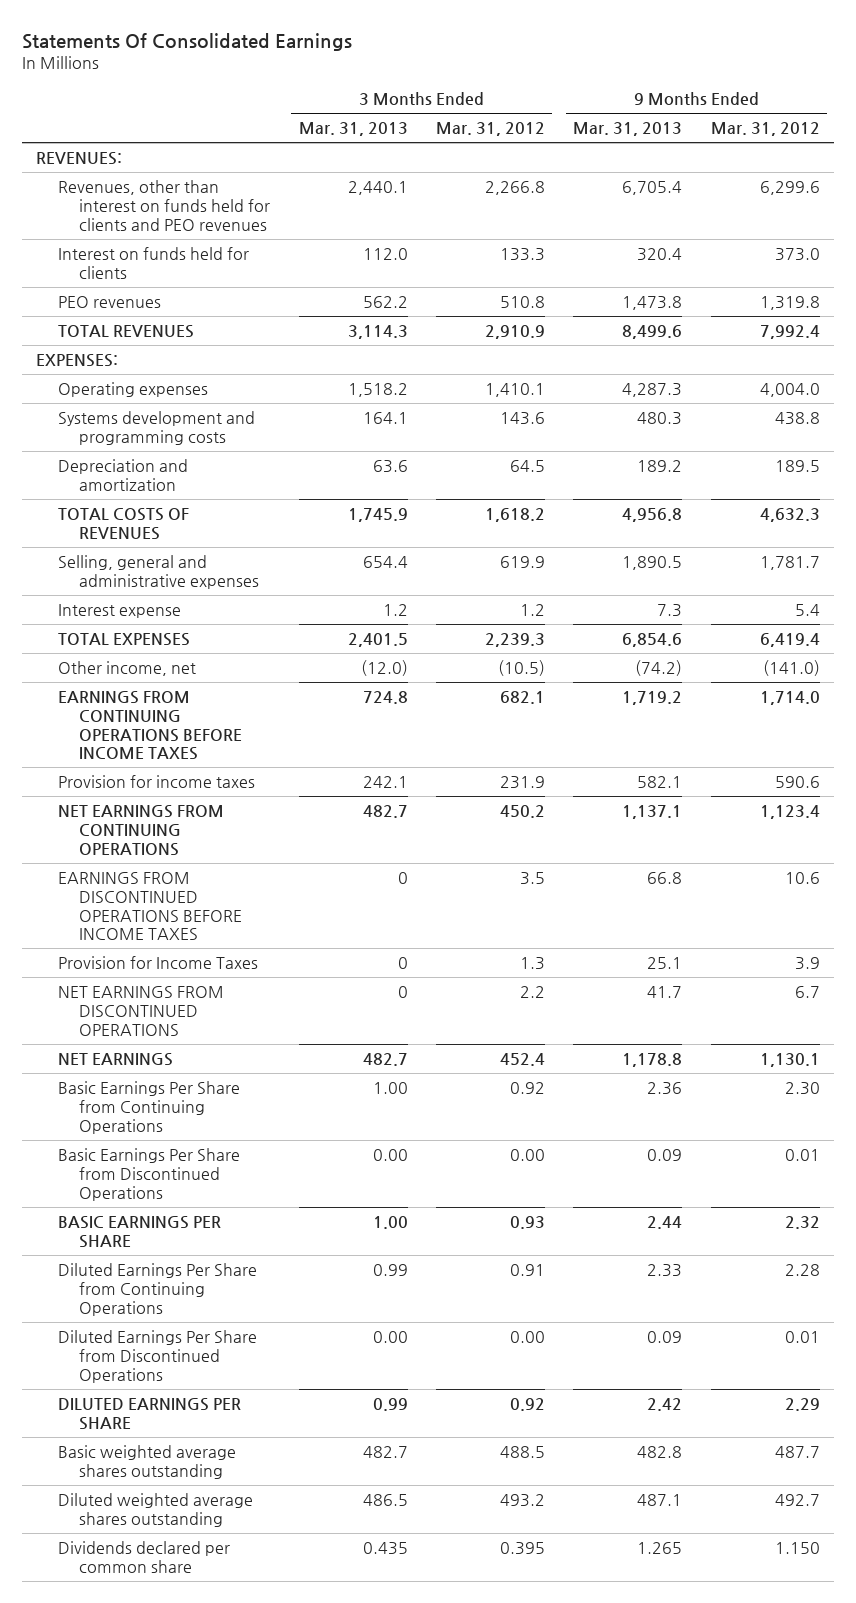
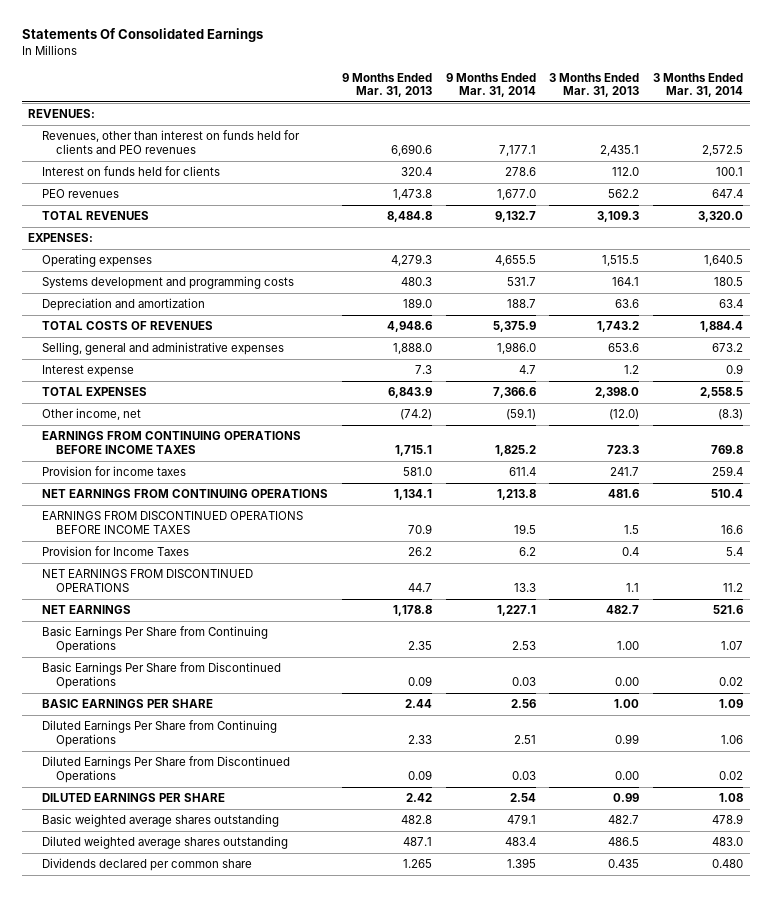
[436,122,546,137] Mar. 31, 2012 -> none
[710,122,820,137] Mar. 31, 2012 -> none
none -> [445,72,536,98] 9 Months Ended Mar. 31, 2014
none -> [652,72,743,98] 3 Months Ended Mar. 31, 2014
[347,181,408,196] 2,440.1 -> [600,144,640,156] 2,435.1
[622,181,683,196] 6,705.4 -> [390,143,432,156] 6,690.6
[347,325,408,340] 3,114.3 -> [597,211,640,223] 3,109.3
[622,325,683,340] 8,499.6 -> [386,211,432,223] 8,484.8
[347,383,408,398] 1,518.2 -> [602,255,640,267] 1,515.5
[622,383,683,398] 4,287.3 -> [390,254,432,267] 4,279.3
[637,460,683,473] 189.2 -> [402,298,432,309] 189.0
[347,508,408,523] 1,745.9 -> [597,321,640,333] 1,743.2
[622,508,683,523] 4,956.8 -> [386,321,432,333] 4,948.6
[362,556,408,569] 654.4 -> [608,343,640,353] 653.6
[622,556,683,571] 1,890.5 -> [392,343,432,355] 1,888.0
[347,633,408,648] 2,401.5 -> [595,387,640,399] 2,398.0
[622,633,683,648] 6,854.6 -> [387,387,432,399] 6,843.9
[362,691,408,705] 724.8 -> [607,444,640,454] 723.3
[622,691,683,706] 1,719.2 -> [394,444,432,456] 1,715.1
[362,776,408,789] 242.1 -> [610,467,640,477] 241.7
[637,776,683,789] 582.1 -> [402,467,432,477] 581.0
[362,805,408,819] 482.7 -> [608,489,640,499] 481.6
[622,805,683,820] 1,137.1 -> [393,489,432,501] 1,134.1
[397,872,408,885] 0 -> [624,524,640,534] 1.5
[647,872,683,885] 66.8 -> [407,523,432,534] 70.9
[397,957,408,970] 0 -> [622,547,640,557] 0.4
[647,957,683,970] 25.1 -> [407,547,432,557] 26.2
[397,986,408,999] 0 -> [626,582,640,592] 1.1
[647,986,683,999] 41.7 -> [407,582,432,592] 44.7
[647,1082,683,1096] 2.36 -> [407,640,432,650] 2.35

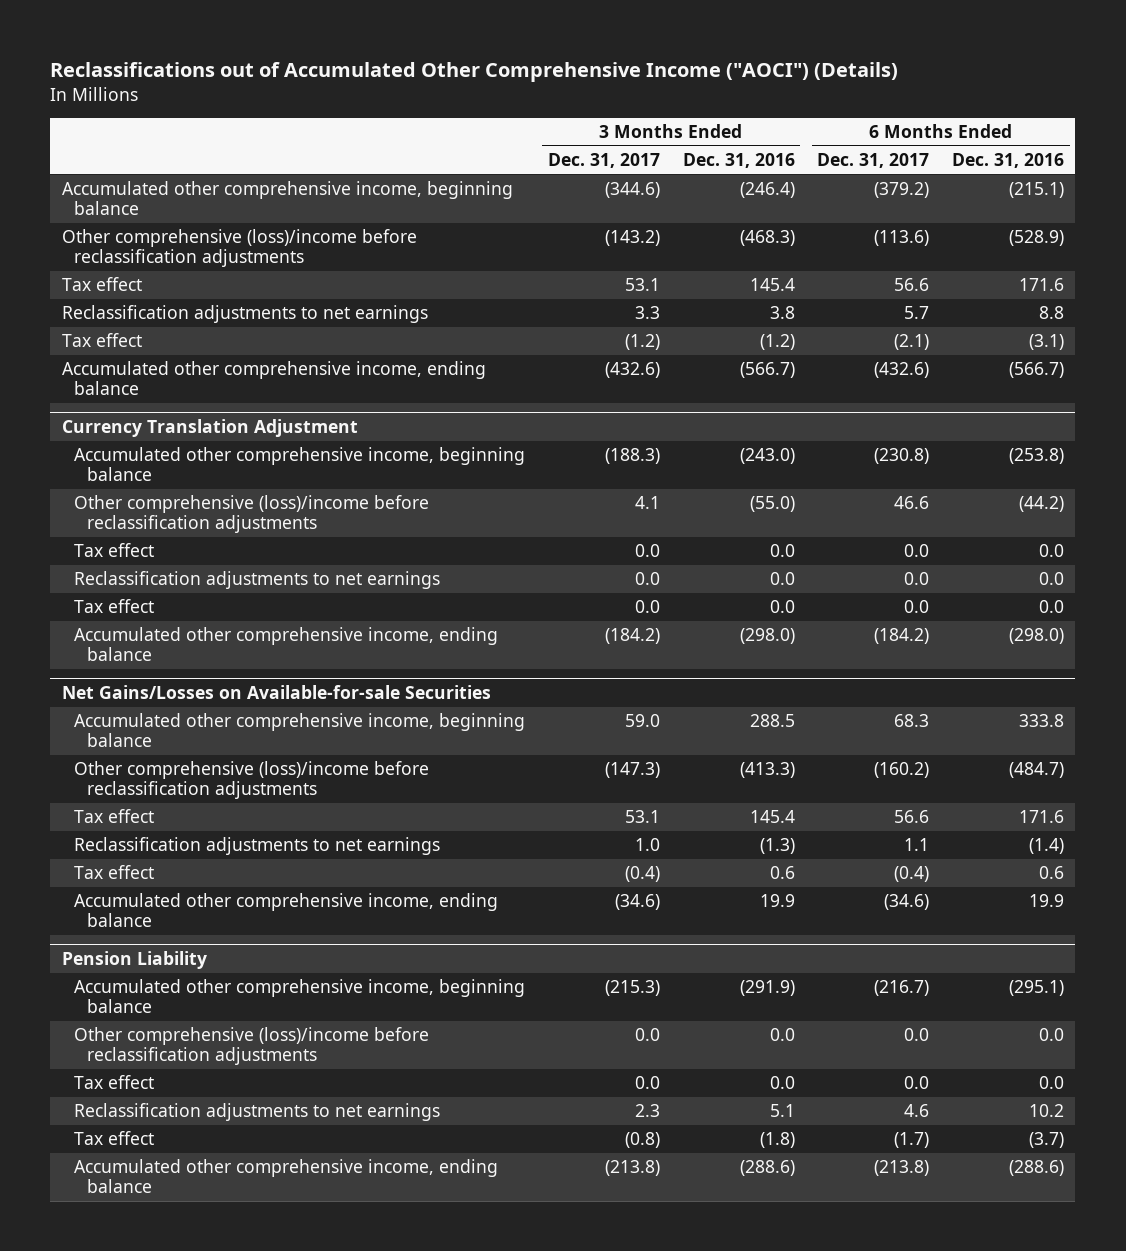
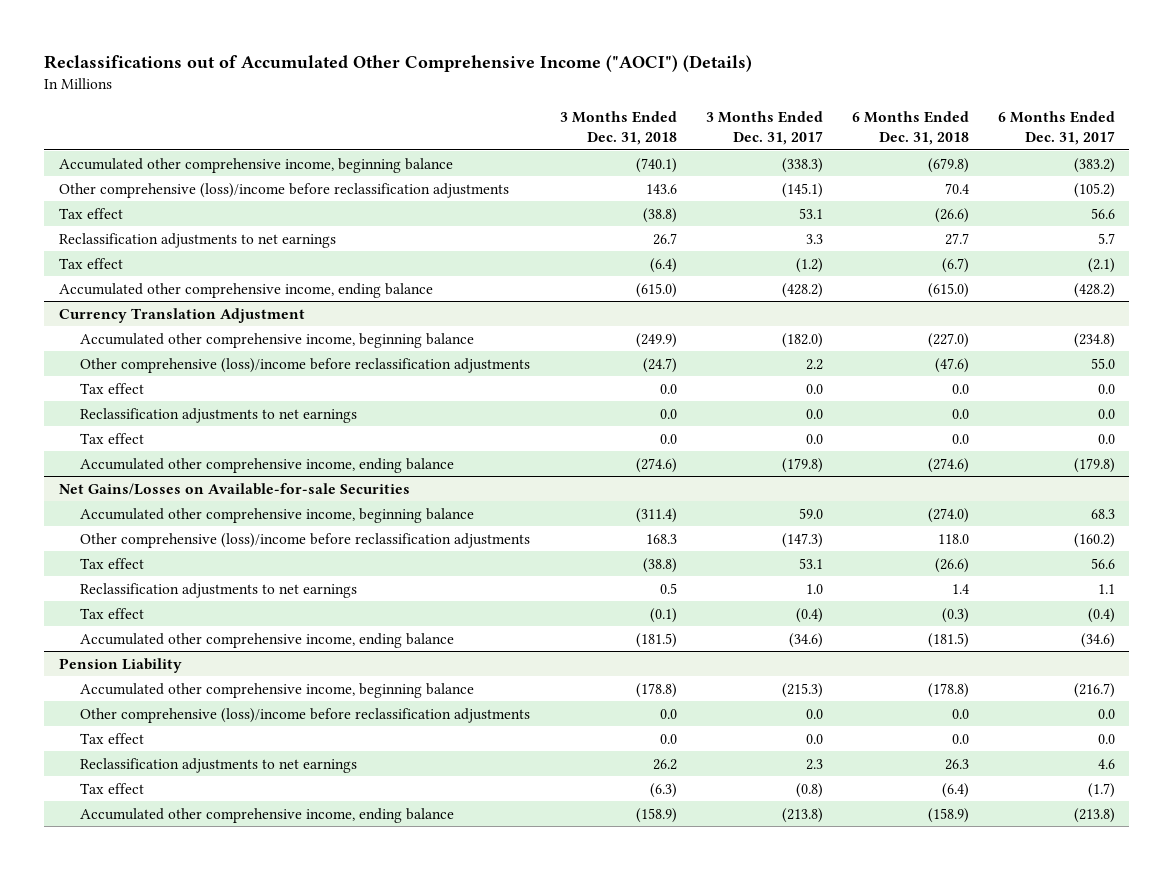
[682,152,795,168] Dec. 31, 2016 -> none
[951,152,1064,168] Dec. 31, 2016 -> none
none -> [559,111,677,146] 3 Months Ended Dec. 31, 2018
none -> [851,111,969,146] 6 Months Ended Dec. 31, 2018
[604,182,660,199] (344.6) -> [781,157,823,173] (338.3)
[874,182,930,199] (379.2) -> [1073,157,1115,173] (383.2)
[604,230,660,247] (143.2) -> [781,182,823,198] (145.1)
[874,230,930,247] (113.6) -> [1073,182,1115,198] (105.2)
[604,362,660,379] (432.6) -> [781,282,823,298] (428.2)
[874,362,930,379] (432.6) -> [1073,282,1115,298] (428.2)
[604,448,660,465] (188.3) -> [781,332,823,348] (182.0)
[874,448,930,465] (230.8) -> [1073,332,1115,348] (234.8)
[634,496,660,510] 4.1 -> [805,358,823,370] 2.2
[894,496,930,510] 46.6 -> [1090,357,1115,369] 55.0
[604,628,660,645] (184.2) -> [781,457,823,473] (179.8)
[874,628,930,645] (184.2) -> [1073,457,1115,473] (179.8)

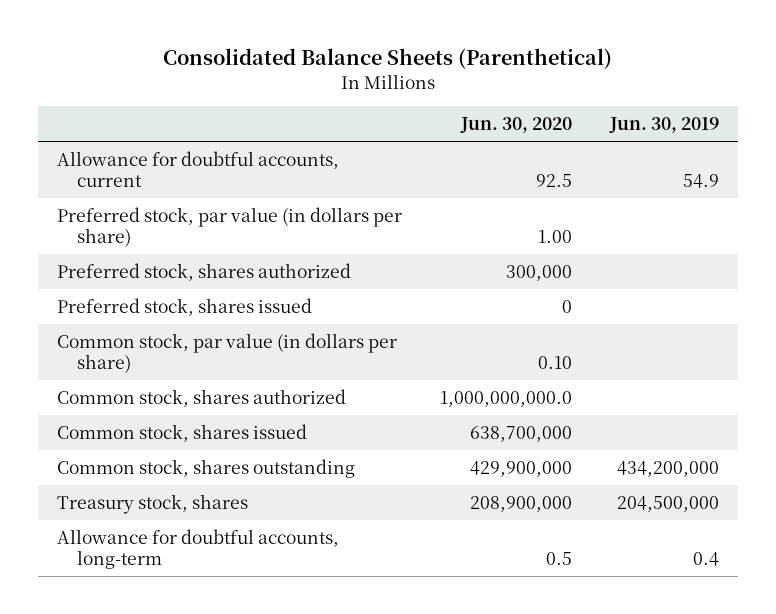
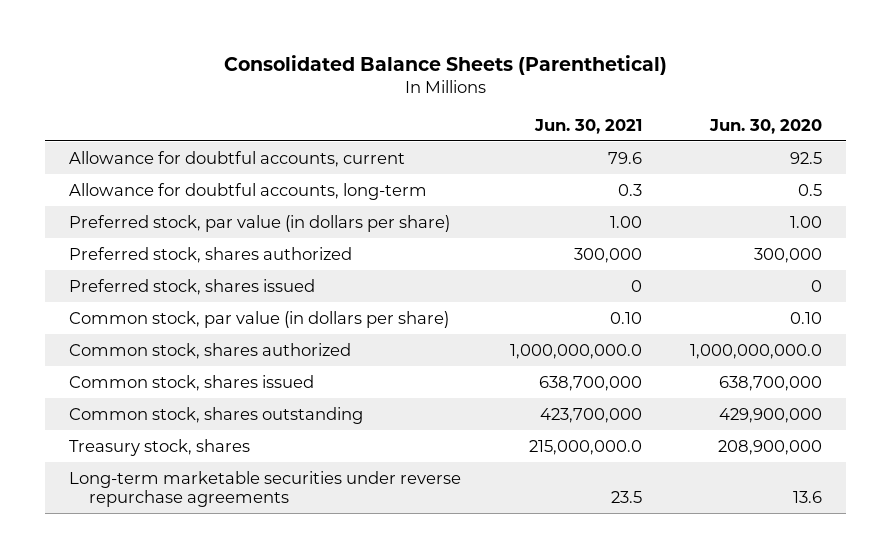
[608,117,719,134] Jun. 30, 2019 -> none
none -> [533,118,642,134] Jun. 30, 2021
[57,528,340,569] Allowance for doubtful accounts, long-term -> [69,182,428,200] Allowance for doubtful accounts, long-term
none -> [69,470,462,507] Long-term marketable securities under reverse repurchase agreements

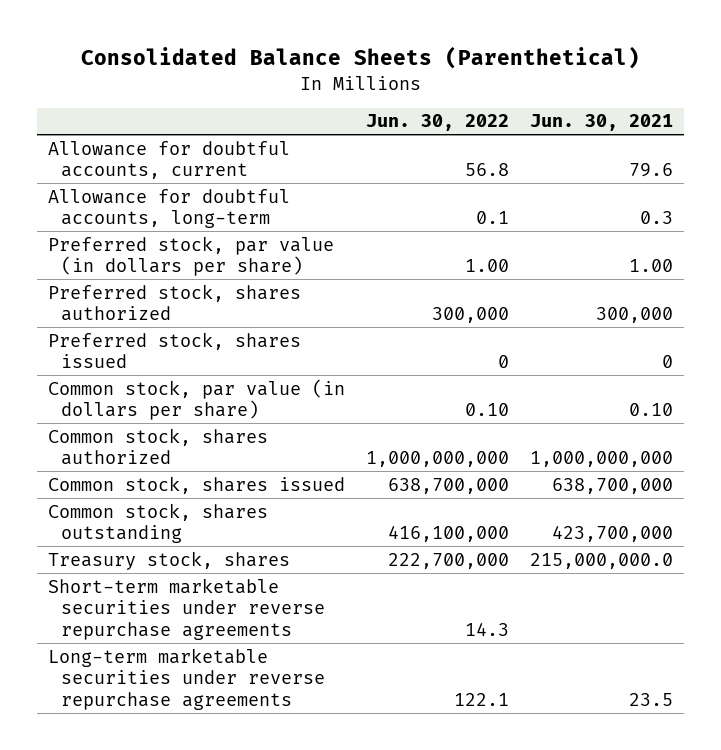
[708,118,822,134] Jun. 30, 2020 -> none
none -> [366,114,510,132] Jun. 30, 2022
[509,343,642,359] 1,000,000,000.0 -> [530,451,674,468] 1,000,000,000
none -> [48,577,326,641] Short-term marketable securities under reverse repurchase agreements

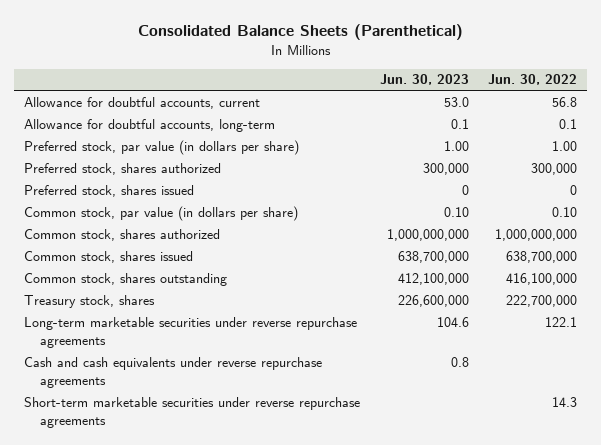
[530,114,674,132] Jun. 30, 2021 -> none
none -> [379,74,469,86] Jun. 30, 2023
none -> [24,356,323,388] Cash and cash equivalents under reverse repurchase agreements
[48,577,326,641] Short-term marketable securities under reverse repurchase agreements -> [24,396,361,428] Short-term marketable securities under reverse repurchase agreements

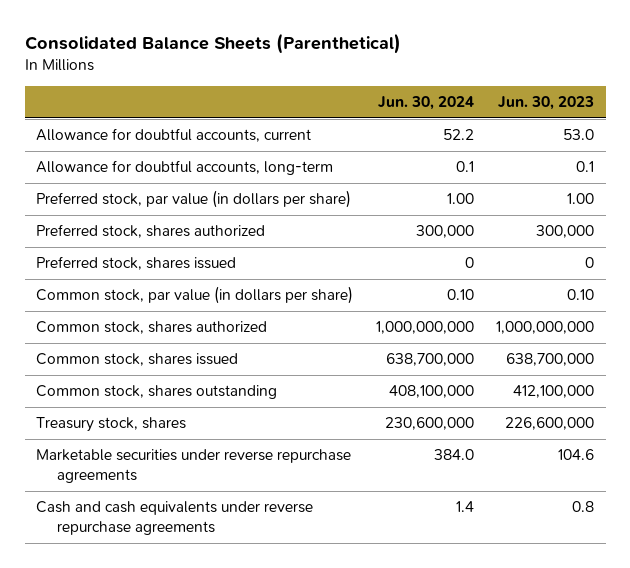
[487,74,577,86] Jun. 30, 2022 -> none
none -> [377,96,474,111] Jun. 30, 2024
[24,316,358,348] Long-term marketable securities under reverse repurchase agreements -> [36,449,352,484] Marketable securities under reverse repurchase agreements
[24,396,361,428] Short-term marketable securities under reverse repurchase agreements -> none

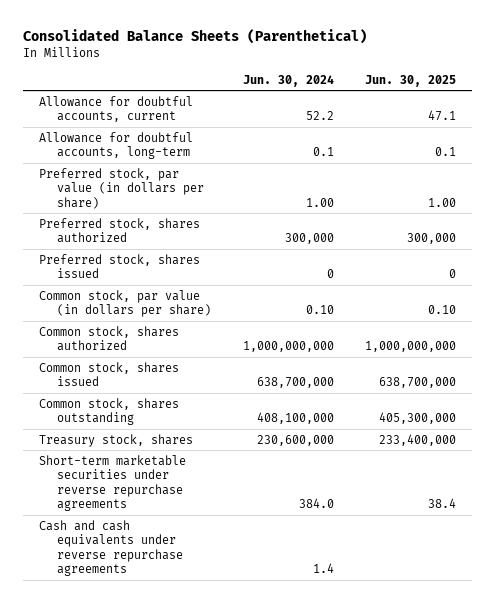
[498,96,595,111] Jun. 30, 2023 -> none
none -> [364,74,456,87] Jun. 30, 2025
[36,449,352,484] Marketable securities under reverse repurchase agreements -> [39,454,187,512] Short-term marketable securities under reverse repurchase agreements

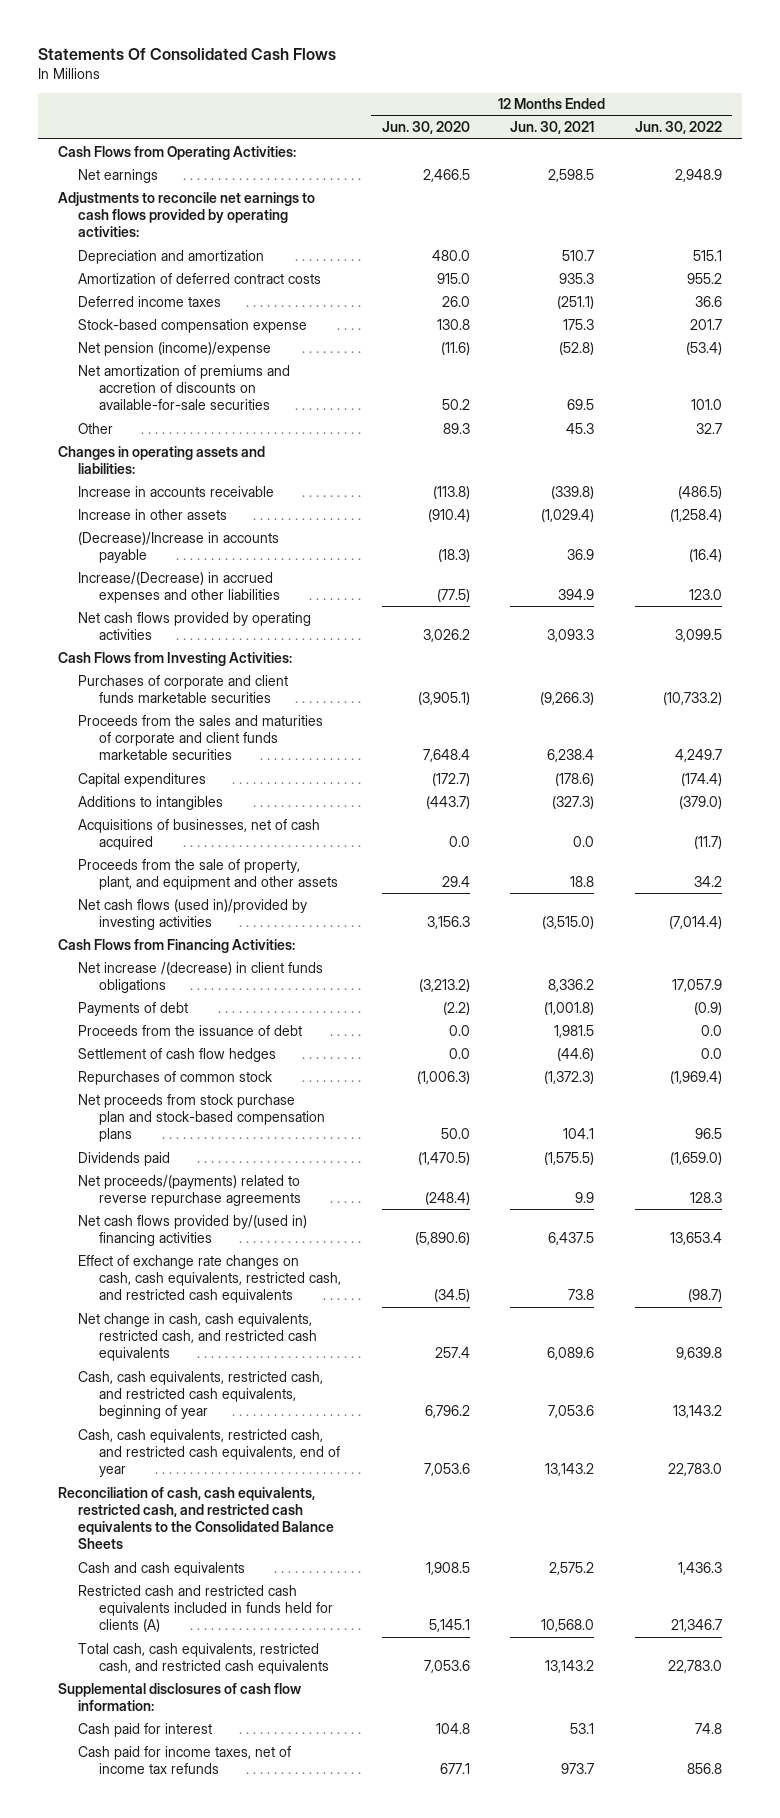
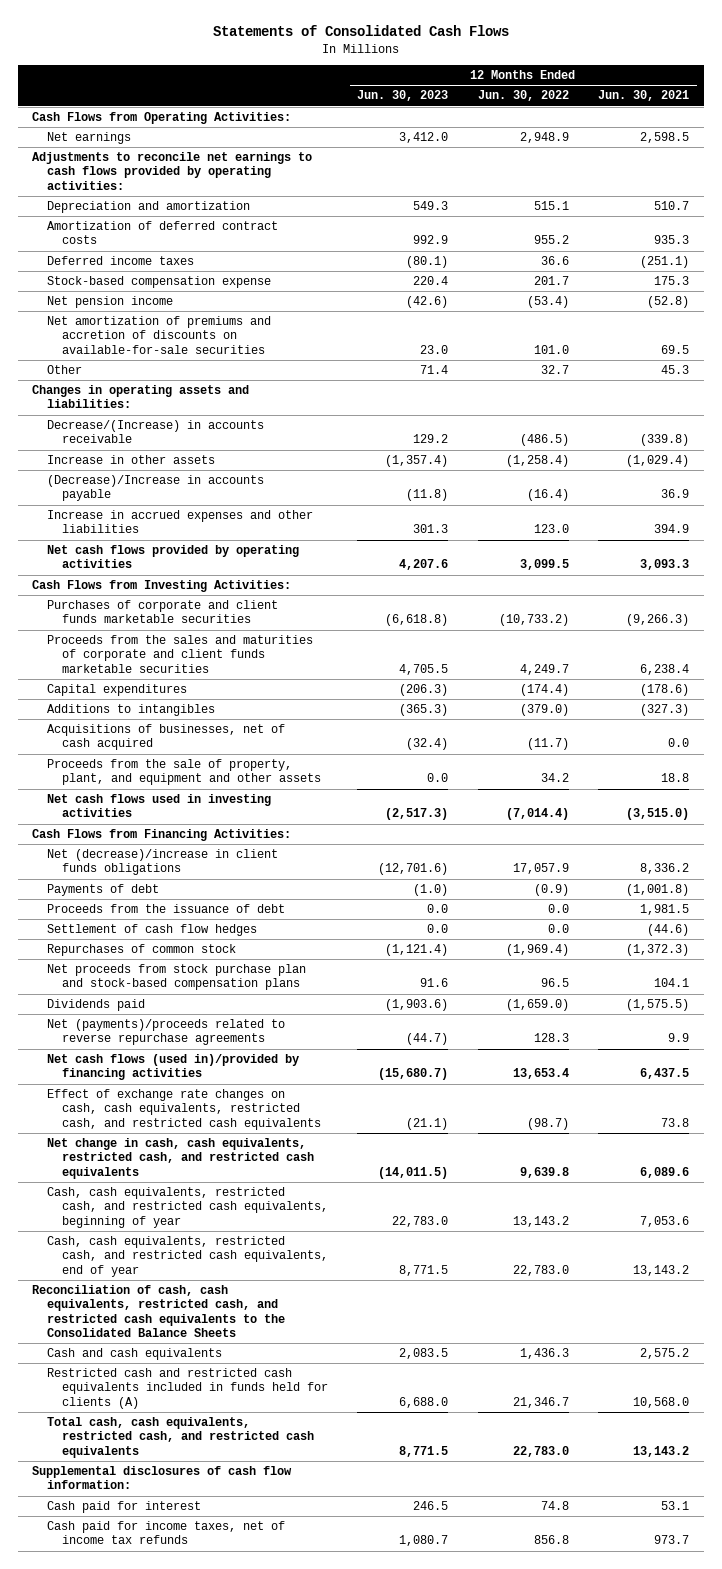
[37,47,336,60] Statements Of Consolidated Cash Flows -> [212,25,509,37] Statements of Consolidated Cash Flows
[381,121,470,135] Jun. 30, 2020 -> none
none -> [357,90,449,102] Jun. 30, 2023
[78,341,272,356] Net pension (income)/expense -> [46,296,173,309] Net pension income
[78,485,275,497] Increase in accounts receivable -> [46,420,264,444] Decrease/(Increase) in accounts receivable
[78,571,280,603] Increase/(Decrease) in accrued expenses and other liabilities -> [46,510,313,534] Increase in accrued expenses and other liabilities
[78,898,308,930] Net cash flows (used in)/provided by investing activities -> [46,794,271,818] Net cash flows used in investing activities
[78,961,324,993] Net increase /(decrease) in client funds obligations -> [46,849,278,876] Net (decrease)/increase in client funds obligations
[78,1174,301,1206] Net proceeds/(payments) related to reverse repurchase agreements -> [46,1019,285,1046] Net (payments)/proceeds related to reverse repurchase agreements
[78,1214,308,1246] Net cash flows provided by/(used in) financing activities -> [46,1054,299,1081] Net cash flows (used in)/provided by financing activities

